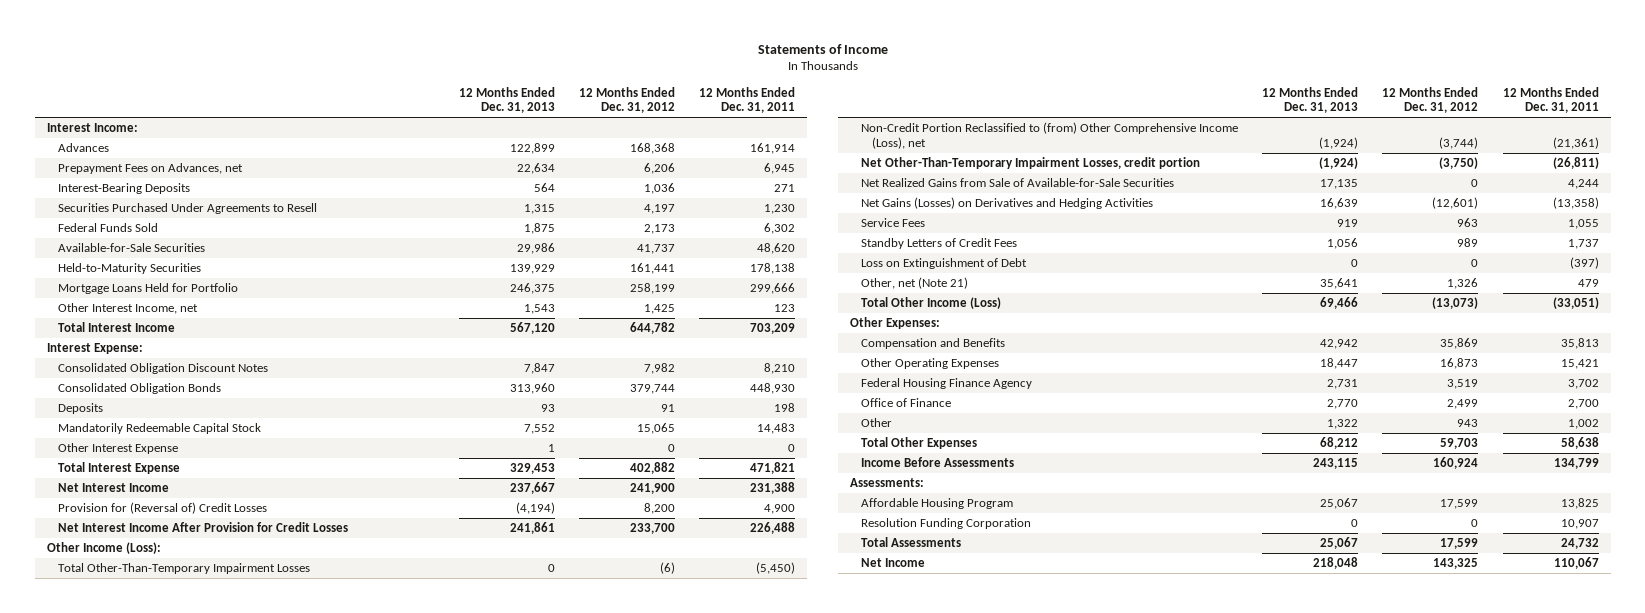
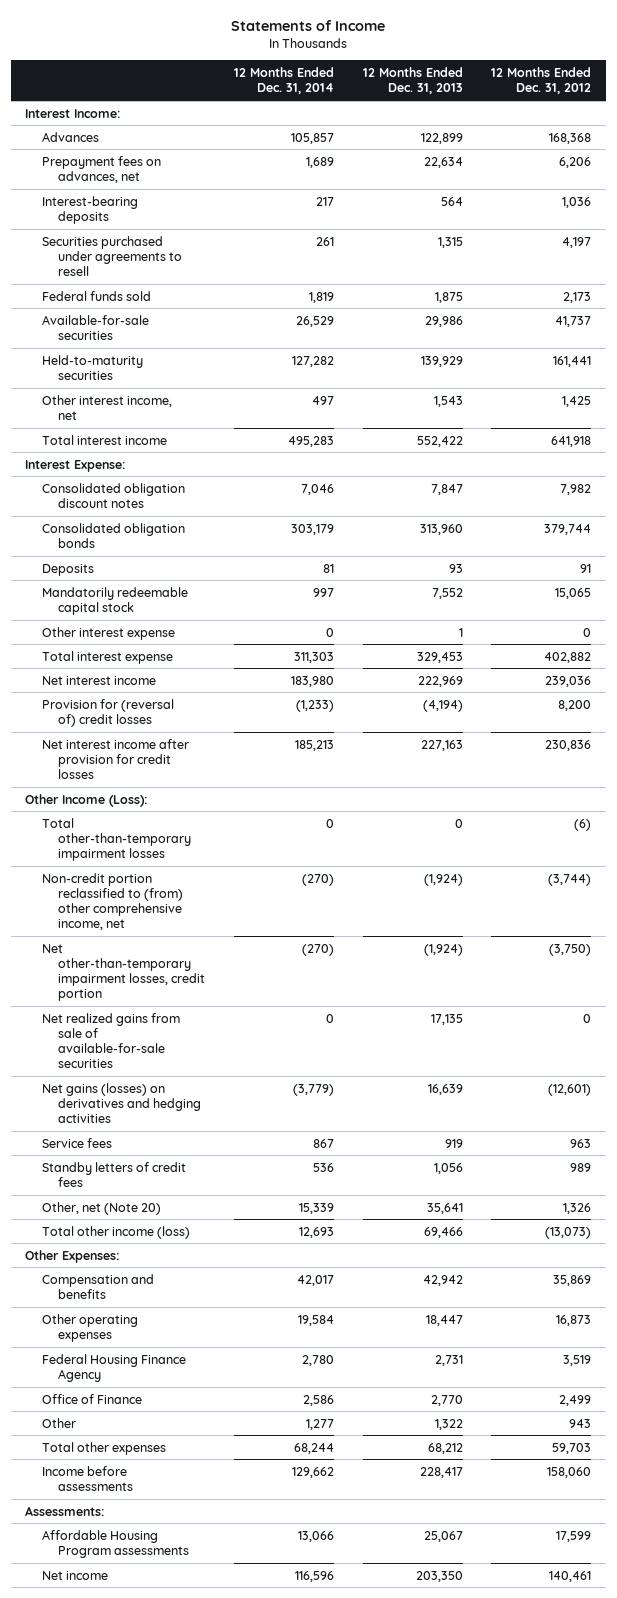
[699,86,796,114] 12 Months Ended Dec. 31, 2011 -> none
none -> [233,67,334,95] 12 Months Ended Dec. 31, 2014
[57,283,238,295] Mortgage Loans Held for Portfolio -> none
[57,163,243,175] Prepayment Fees on Advances, net -> [41,155,161,183] Prepayment fees on advances, net
[57,183,190,195] Interest-Bearing Deposits -> [41,195,138,224] Interest-bearing deposits
[57,203,317,215] Securities Purchased Under Agreements to Resell -> [41,235,183,277] Securities purchased under agreements to resell
[57,223,158,233] Federal Funds Sold -> [41,290,151,301] Federal funds sold
[57,243,205,253] Available-for-Sale Securities -> [41,314,149,340] Available-for-sale securities
[57,263,201,275] Held-to-Maturity Securities -> [41,354,143,380] Held-to-maturity securities
[57,303,198,315] Other Interest Income, net -> [41,394,172,420] Other interest income, net
[57,322,175,333] Total Interest Income -> [41,434,167,445] Total interest income
[509,322,555,335] 567,120 -> [416,435,463,447] 552,422
[629,322,675,335] 644,782 -> [551,435,592,447] 641,918
[57,363,268,375] Consolidated Obligation Discount Notes -> [41,482,185,508] Consolidated obligation discount notes
[57,383,221,395] Consolidated Obligation Bonds -> [41,522,185,548] Consolidated obligation bonds
[57,423,261,435] Mandatorily Redeemable Capital Stock -> [41,586,188,615] Mandatorily redeemable capital stock
[57,443,178,455] Other Interest Expense -> [41,626,175,640] Other interest expense
[57,462,180,475] Total Interest Expense -> [41,650,173,664] Total interest expense
[57,483,169,493] Net Interest Income -> [41,675,156,685] Net interest income
[509,482,555,495] 237,667 -> [417,675,463,687] 222,969
[629,483,675,495] 241,900 -> [545,675,592,687] 239,036
[57,502,267,515] Provision for (Reversal of) Credit Losses -> [41,698,174,727] Provision for (reversal of) credit losses
[57,522,348,533] Net Interest Income After Provision for Credit Losses -> [41,738,189,780] Net interest income after provision for credit losses
[509,522,555,535] 241,861 -> [420,739,463,751] 227,163
[629,523,675,535] 233,700 -> [545,739,592,751] 230,836
[860,258,1027,270] Loss on Extinguishment of Debt -> none
[57,563,310,575] Total Other-Than-Temporary Impairment Losses -> [41,817,192,862] Total other-than-temporary impairment losses
[860,122,1238,149] Non-Credit Portion Reclassified to (from) Other Comprehensive Income (Loss), net -> [41,872,184,931] Non-credit portion reclassified to (from) other comprehensive income, net
[860,157,1200,170] Net Other-Than-Temporary Impairment Losses, credit portion -> [41,943,206,1002] Net other-than-temporary impairment losses, credit portion
[860,178,1174,188] Net Realized Gains from Sale of Available-for-Sale Securities -> [41,1012,180,1069] Net realized gains from sale of available-for-sale securities
[860,197,1153,210] Net Gains (Losses) on Derivatives and Hedging Activities -> [41,1082,202,1124] Net gains (losses) on derivatives and hedging activities
[860,218,925,228] Service Fees -> [41,1137,112,1148] Service fees
[860,238,1017,250] Standby Letters of Credit Fees -> [41,1161,186,1187] Standby letters of credit fees
[860,277,968,290] Other, net (Note 21) -> [41,1201,161,1215] Other, net (Note 20)
[860,297,1001,310] Total Other Income (Loss) -> [41,1225,190,1239] Total other income (loss)
[860,338,1005,350] Compensation and Benefits -> [41,1273,154,1299] Compensation and benefits
[860,358,999,370] Other Operating Expenses -> [41,1313,138,1342] Other operating expenses
[860,437,977,450] Total Other Expenses -> [41,1441,166,1455] Total other expenses
[860,457,1014,468] Income Before Assessments -> [41,1465,134,1491] Income before assessments
[1313,458,1359,470] 243,115 -> [419,1466,463,1478] 228,417
[1433,457,1479,470] 160,924 -> [547,1466,592,1478] 158,060
[860,518,1031,530] Resolution Funding Corporation -> none
[860,537,961,548] Total Assessments -> none
[860,498,1013,510] Affordable Housing Program -> [41,1529,190,1558] Affordable Housing Program assessments
[860,558,925,568] Net Income -> [41,1570,108,1580] Net income
[1313,557,1359,570] 218,048 -> [415,1570,463,1582] 203,350
[1433,558,1479,570] 143,325 -> [549,1570,592,1582] 140,461

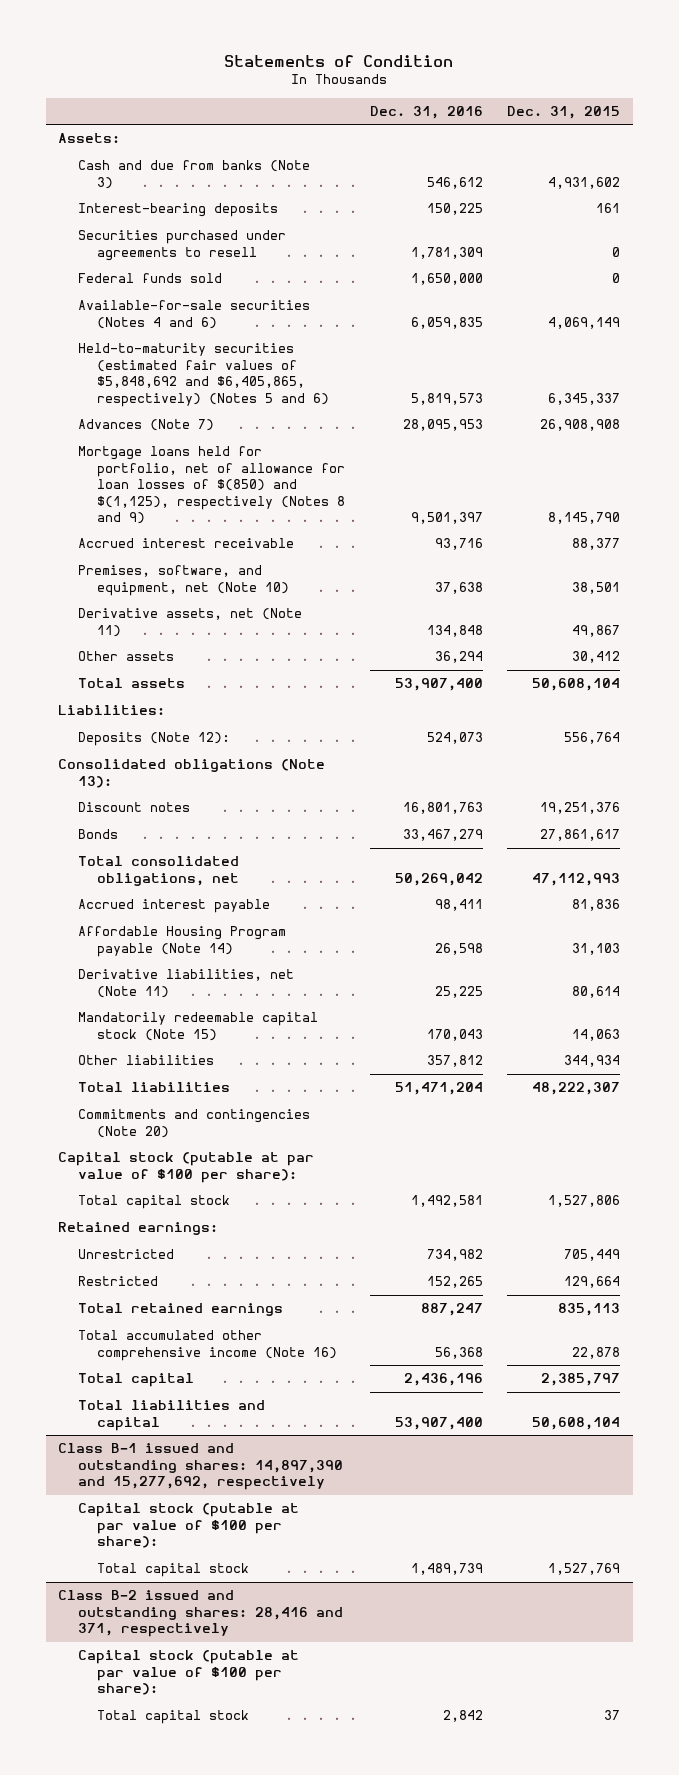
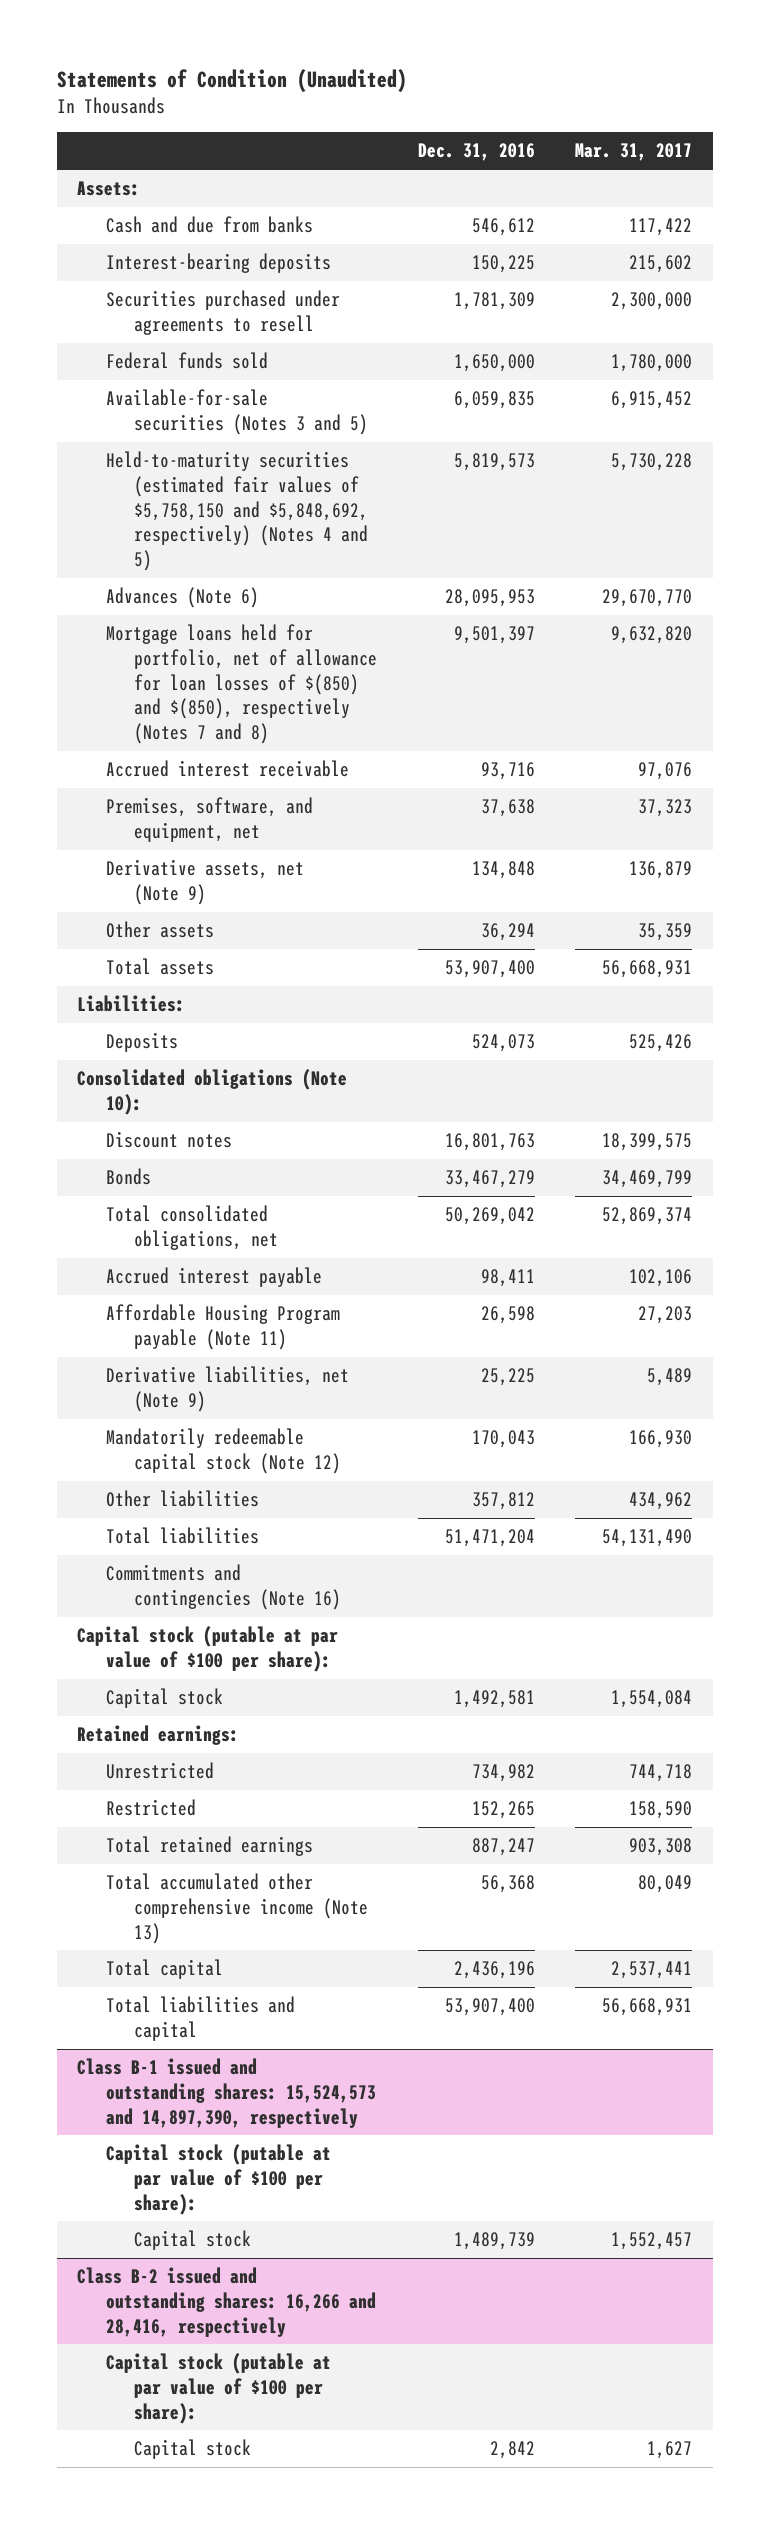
[224,54,454,67] Statements of Condition -> [57,68,408,93] Statements of Condition (Unaudited)
[507,105,621,119] Dec. 31, 2015 -> none
none -> [575,143,693,162] Mar. 31, 2017
[77,160,310,189] Cash and due from banks (Note 3) -> [105,216,313,234] Cash and due from banks
[77,300,310,329] Available-for-sale securities (Notes 4 and 6) -> [105,389,368,435] Available-for-sale securities (Notes 3 and 5)
[77,343,329,407] Held-to-maturity securities (estimated fair values of $5,848,692 and $6,405,865, respectively) (Notes 5 and 6) -> [105,451,368,572] Held-to-maturity securities (estimated fair values of $5,758,150 and $5,848,692, respectively) (Notes 4 and 5)
[77,419,214,432] Advances (Note 7) -> [105,587,259,609] Advances (Note 6)
[77,446,345,525] Mortgage loans held for portfolio, net of allowance for loan losses of $(850) and $(1,125), respectively (Notes 8 and 9) -> [105,624,377,745] Mortgage loans held for portfolio, net of allowance for loan losses of $(850) and $(850), respectively (Notes 7 and 8)
[77,565,289,596] Premises, software, and equipment, net (Note 10) -> [105,797,313,842] Premises, software, and equipment, net
[77,608,302,637] Derivative assets, net (Note 11) -> [105,859,304,905] Derivative assets, net (Note 9)
[77,732,230,747] Deposits (Note 12): -> [105,1032,178,1053] Deposits
[58,759,326,788] Consolidated obligations (Note 13): -> [77,1069,348,1115] Consolidated obligations (Note 10):
[77,926,286,957] Affordable Housing Program payable (Note 14) -> [105,1304,340,1350] Affordable Housing Program payable (Note 11)
[77,969,294,998] Derivative liabilities, net (Note 11) -> [105,1366,349,1412] Derivative liabilities, net (Note 9)
[77,1012,318,1041] Mandatorily redeemable capital stock (Note 15) -> [105,1428,341,1474] Mandatorily redeemable capital stock (Note 12)
[77,1109,310,1138] Commitments and contingencies (Note 20) -> [105,1564,341,1610] Commitments and contingencies (Note 16)
[77,1195,230,1210] Total capital stock -> [105,1688,223,1709] Capital stock
[77,1330,337,1361] Total accumulated other comprehensive income (Note 16) -> [105,1873,368,1944] Total accumulated other comprehensive income (Note 13)
[58,1443,343,1491] Class B-1 issued and outstanding shares: 14,897,390 and 15,277,692, respectively -> [77,2058,376,2128] Class B-1 issued and outstanding shares: 15,524,573 and 14,897,390, respectively
[96,1563,249,1578] Total capital stock -> [133,2230,251,2251] Capital stock
[58,1590,343,1638] Class B-2 issued and outstanding shares: 28,416 and 371, respectively -> [77,2267,376,2337] Class B-2 issued and outstanding shares: 16,266 and 28,416, respectively
[96,1710,249,1725] Total capital stock -> [133,2439,251,2460] Capital stock

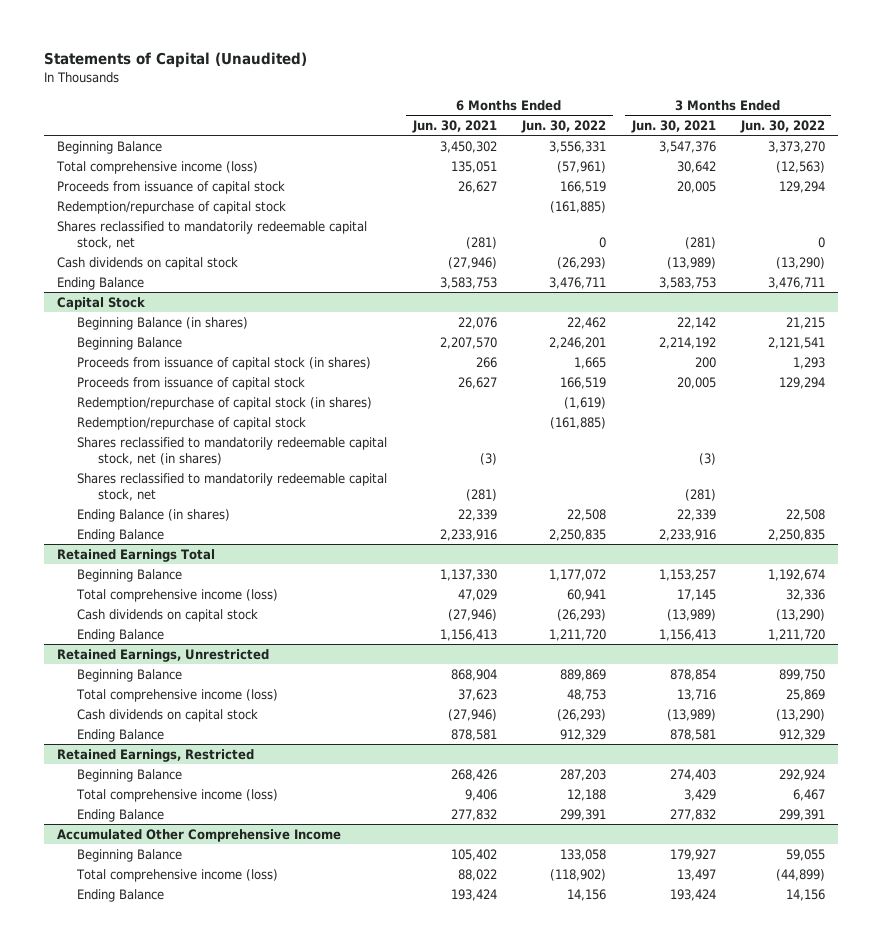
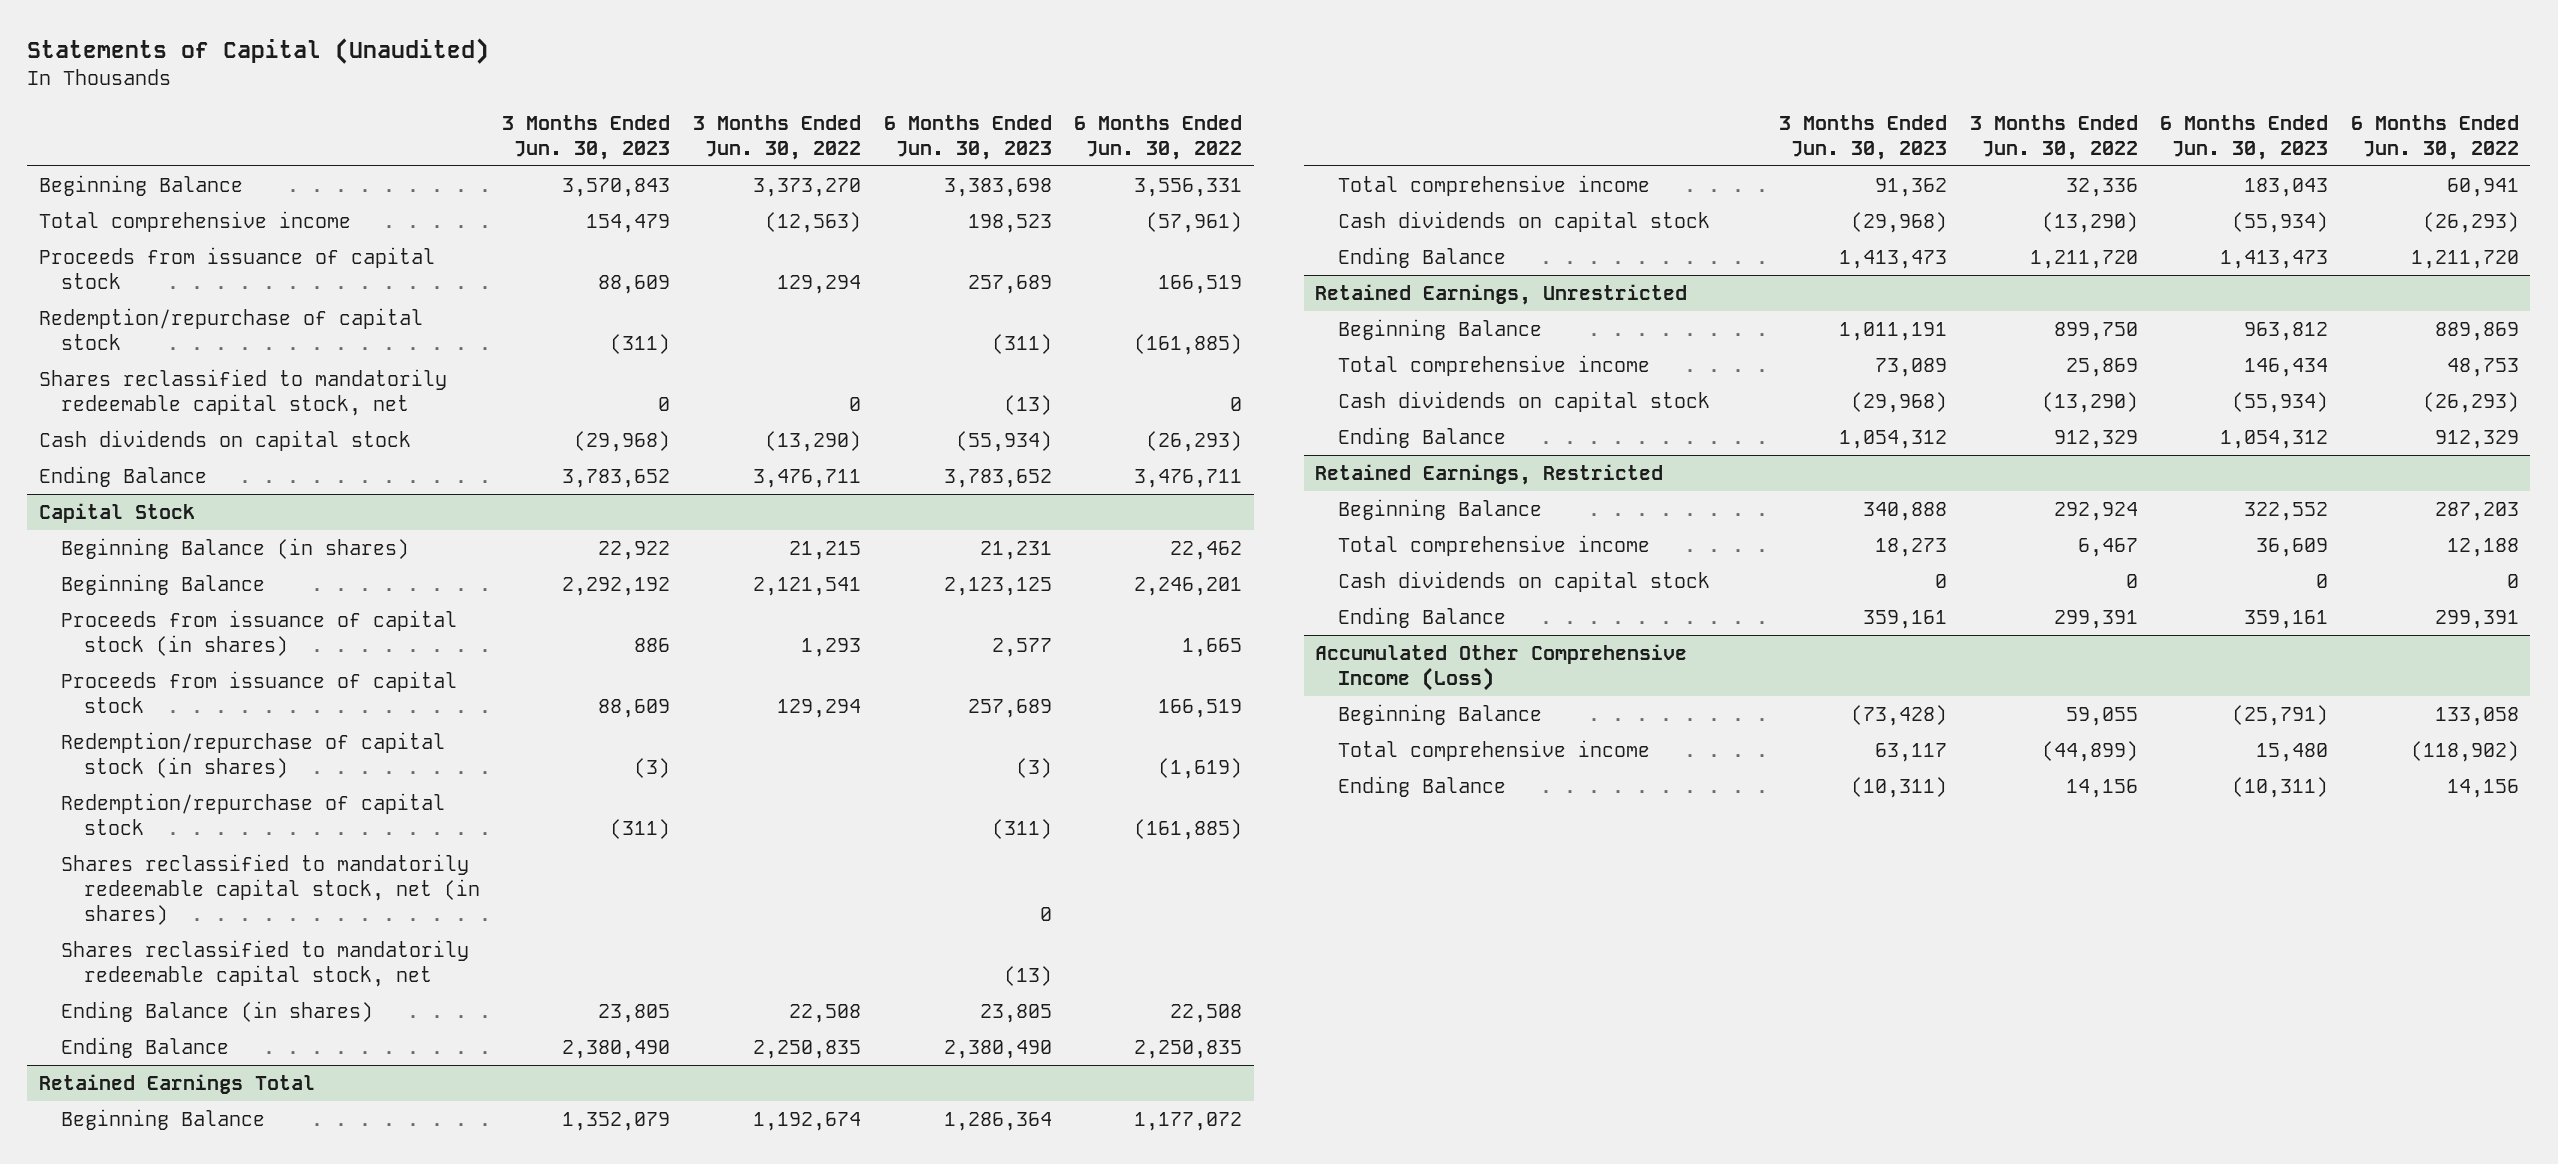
[411,120,497,134] Jun. 30, 2021 -> none
[630,120,716,134] Jun. 30, 2021 -> none
none -> [502,115,671,160] 3 Months Ended Jun. 30, 2023
none -> [883,115,1052,160] 6 Months Ended Jun. 30, 2023
[55,160,258,174] Total comprehensive income (loss) -> [38,210,351,232] Total comprehensive income
[76,588,279,602] Total comprehensive income (loss) -> [1337,174,1650,196] Total comprehensive income
[76,688,279,702] Total comprehensive income (loss) -> [1337,354,1650,376] Total comprehensive income
[76,788,279,802] Total comprehensive income (loss) -> [1337,534,1650,556] Total comprehensive income
none -> [1337,570,1710,592] Cash dividends on capital stock
[56,828,341,842] Accumulated Other Comprehensive Income -> [1315,643,1688,691] Accumulated Other Comprehensive Income (Loss)
[76,868,279,882] Total comprehensive income (loss) -> [1337,739,1650,761] Total comprehensive income

